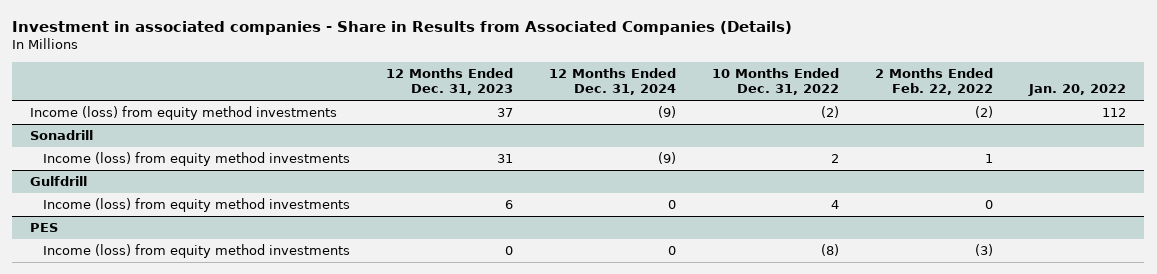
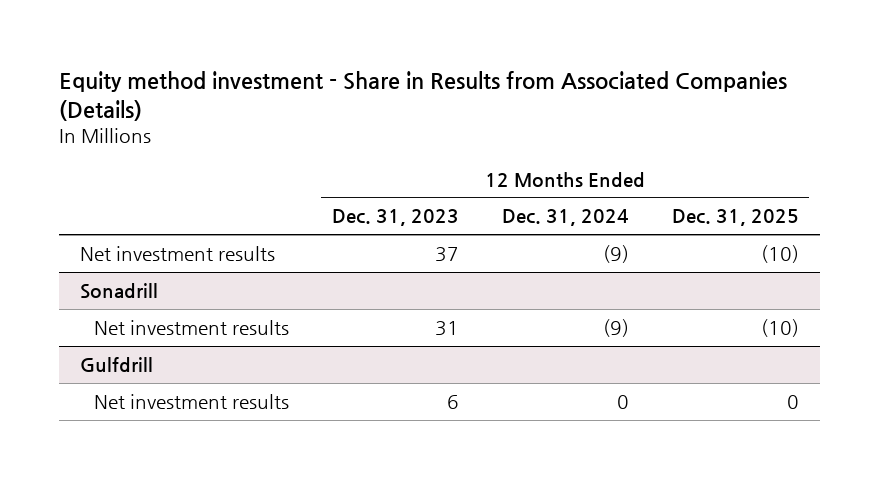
[12,21,793,36] Investment in associated companies - Share in Results from Associated Companies (Details) -> [58,70,787,121] Equity method investment - Share in Results from Associated Companies (Details)
[712,68,840,96] 10 Months Ended Dec. 31, 2022 -> none
[875,68,994,96] 2 Months Ended Feb. 22, 2022 -> none
[1028,84,1127,97] Jan. 20, 2022 -> none
none -> [671,209,799,227] Dec. 31, 2025
[30,106,338,121] Income (loss) from equity method investments -> [80,245,276,261] Net investment results
[43,152,351,167] Income (loss) from equity method investments -> [93,319,289,335] Net investment results
[30,223,59,233] PES -> none
[43,244,351,259] Income (loss) from equity method investments -> none
[43,198,351,213] Income (loss) from equity method investments -> [93,393,289,409] Net investment results

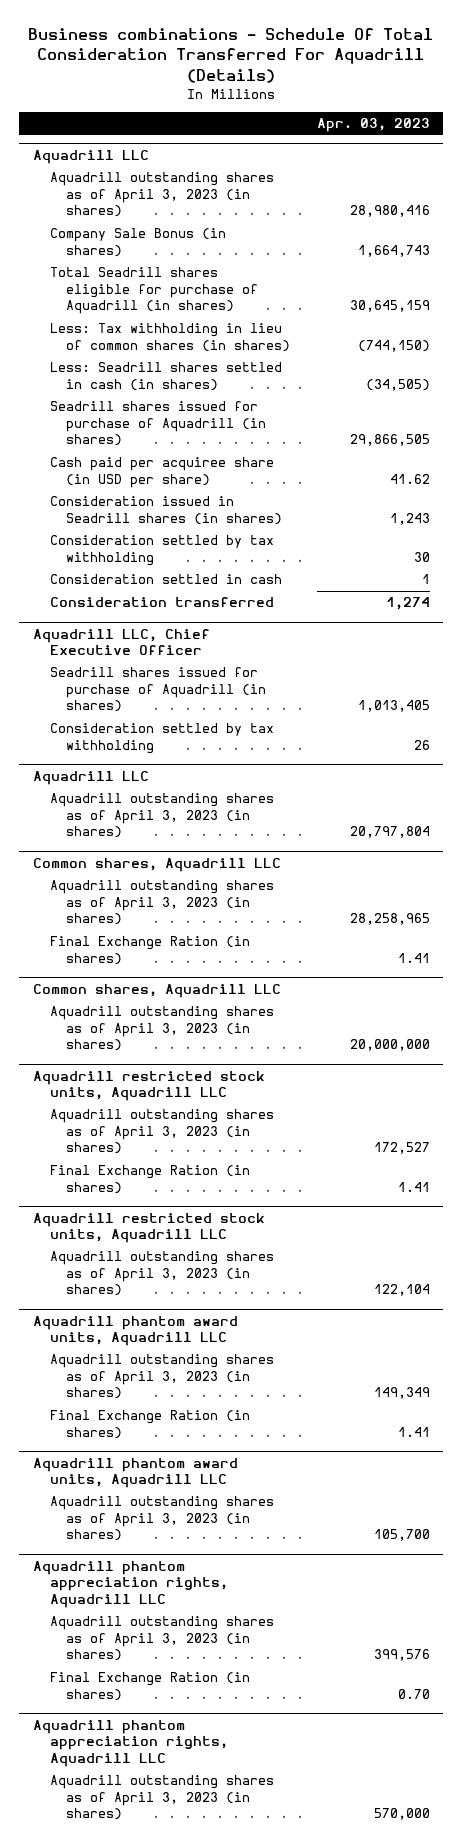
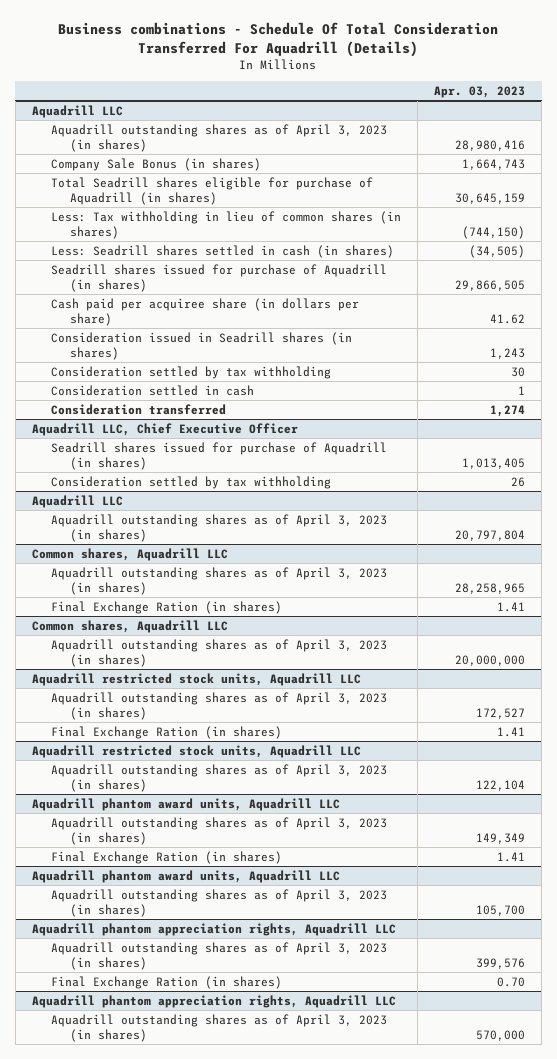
[49,457,274,488] Cash paid per acquiree share (in USD per share) -> [50,297,359,326] Cash paid per acquiree share (in dollars per share)

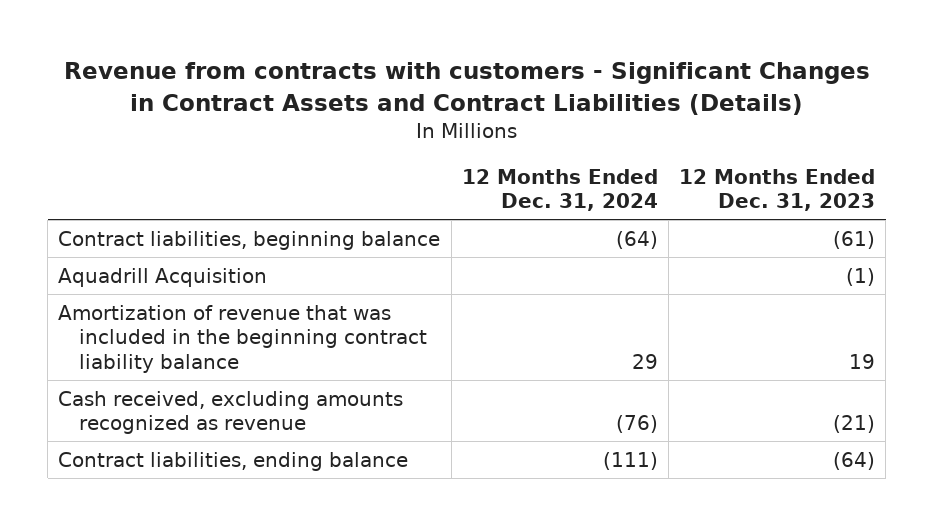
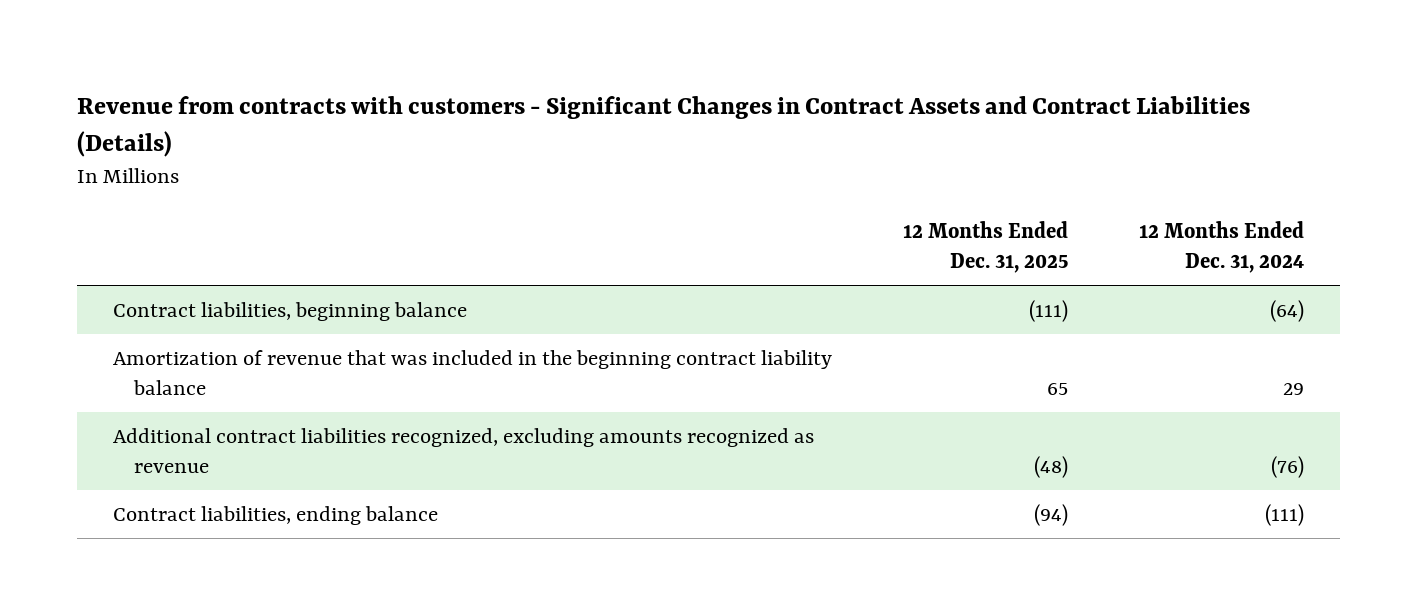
[679,168,876,212] 12 Months Ended Dec. 31, 2023 -> none
none -> [902,220,1068,273] 12 Months Ended Dec. 31, 2025
[58,267,268,287] Aquadrill Acquisition -> none
[58,390,404,435] Cash received, excluding amounts recognized as revenue -> [112,427,814,473] Additional contract liabilities recognized, excluding amounts recognized as revenue

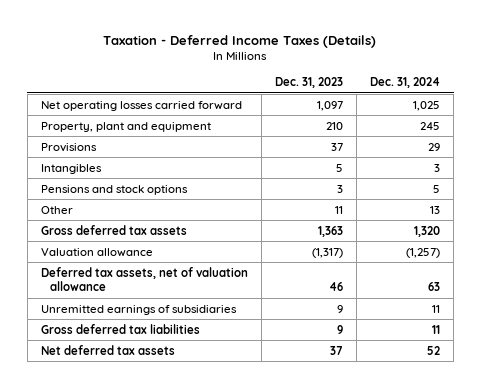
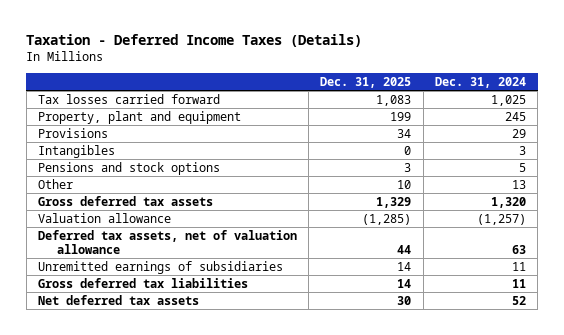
[274,76,343,88] Dec. 31, 2023 -> none
none -> [320,77,412,89] Dec. 31, 2025
[40,100,242,111] Net operating losses carried forward -> [37,93,220,104] Tax losses carried forward

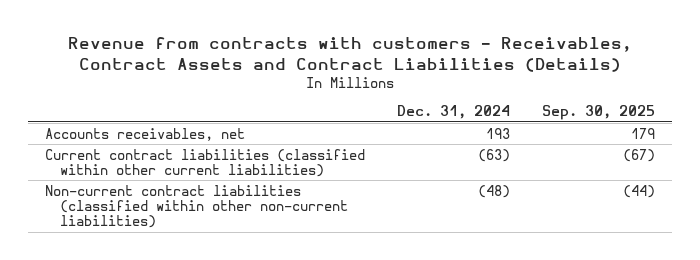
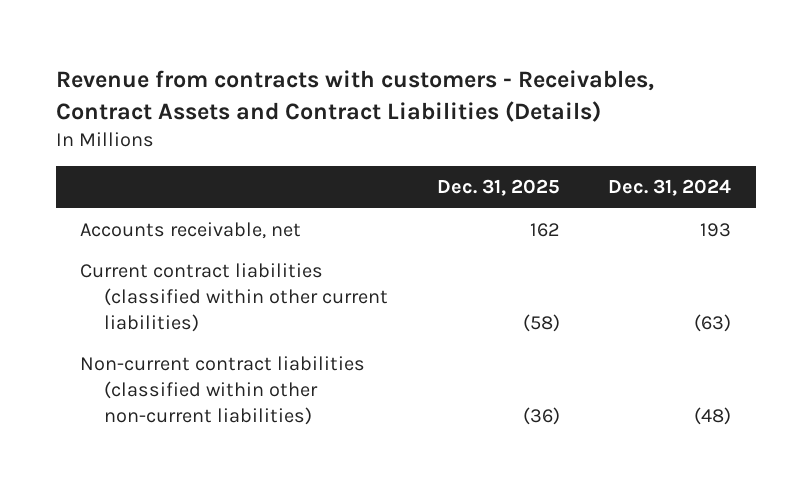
[542,105,656,121] Sep. 30, 2025 -> none
none -> [436,179,560,197] Dec. 31, 2025
[44,127,245,141] Accounts receivables, net -> [80,222,302,240] Accounts receivable, net

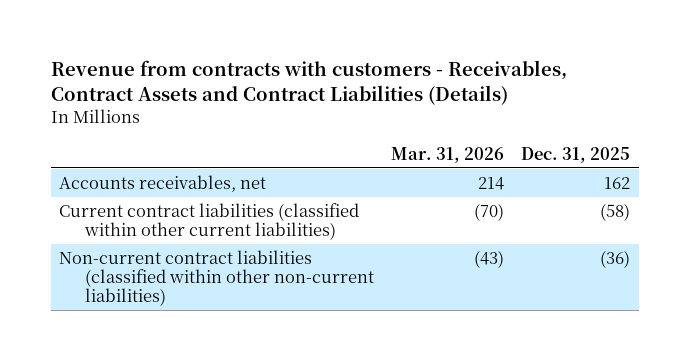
[608,179,732,197] Dec. 31, 2024 -> none
none -> [391,146,505,163] Mar. 31, 2026
[80,222,302,240] Accounts receivable, net -> [59,174,267,192] Accounts receivables, net

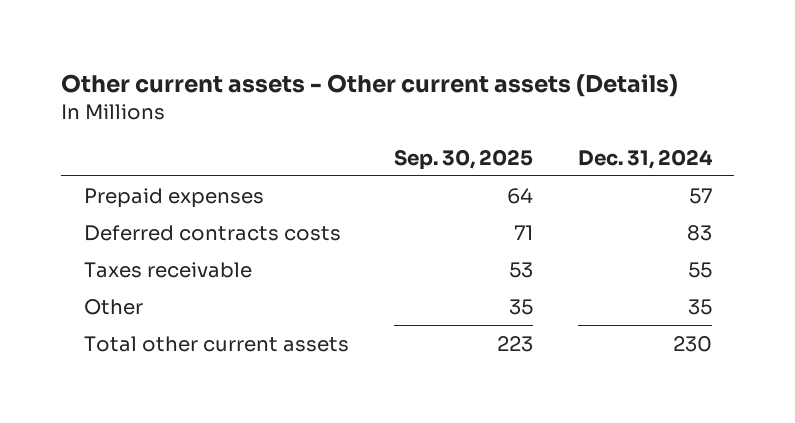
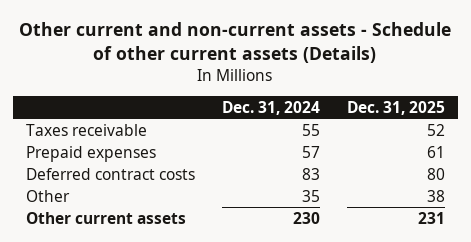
[61,74,679,98] Other current assets - Other current assets (Details) -> [19,22,452,64] Other current and non-current assets - Schedule of other current assets (Details)
[393,148,533,170] Sep. 30, 2025 -> none
none -> [346,100,445,115] Dec. 31, 2025
[83,224,341,241] Deferred contracts costs -> none
[83,187,264,208] Prepaid expenses -> [26,145,157,162] Prepaid expenses
none -> [26,167,196,180] Deferred contract costs
[83,335,349,352] Total other current assets -> [26,211,187,224] Other current assets

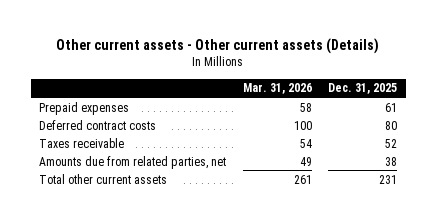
[19,22,452,64] Other current and non-current assets - Schedule of other current assets (Details) -> [56,37,380,54] Other current assets - Other current assets (Details)
[221,100,320,115] Dec. 31, 2024 -> none
none -> [242,83,312,95] Mar. 31, 2026
[26,123,148,136] Taxes receivable -> [39,137,125,148] Taxes receivable
[26,189,71,202] Other -> [39,155,227,169] Amounts due from related parties, net
[26,211,187,224] Other current assets -> [39,173,168,184] Total other current assets

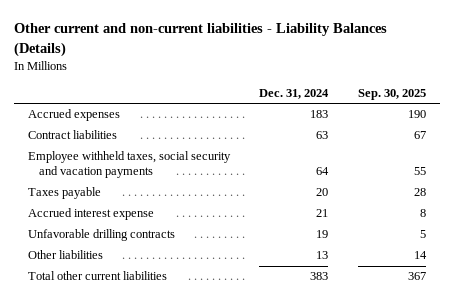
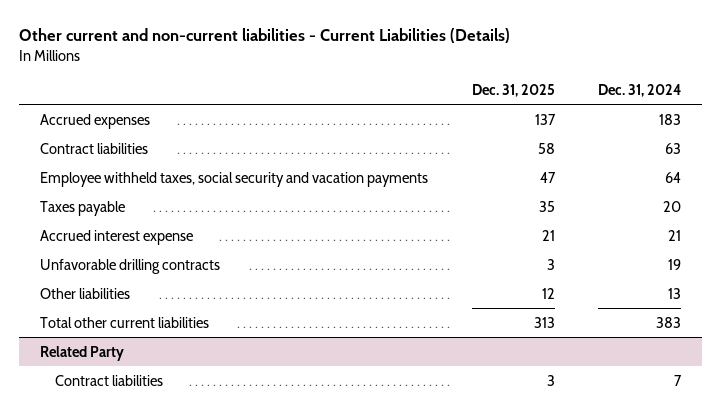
[13,23,387,57] Other current and non-current liabilities - Liability Balances (Details) -> [18,28,510,44] Other current and non-current liabilities - Current Liabilities (Details)
[357,88,426,100] Sep. 30, 2025 -> none
none -> [471,83,555,97] Dec. 31, 2025
none -> [40,345,125,361] Related Party
none -> [54,374,163,386] Contract liabilities

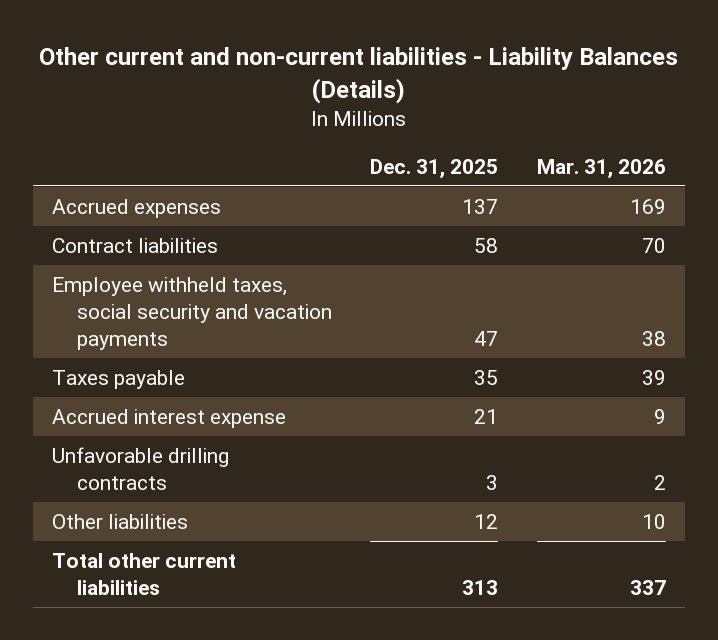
[18,28,510,44] Other current and non-current liabilities - Current Liabilities (Details) -> [39,47,679,104] Other current and non-current liabilities - Liability Balances (Details)
[597,83,681,97] Dec. 31, 2024 -> none
none -> [537,158,667,179] Mar. 31, 2026
[40,345,125,361] Related Party -> none
[54,374,163,386] Contract liabilities -> none

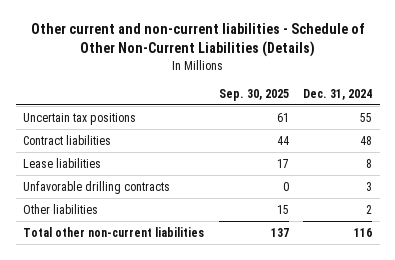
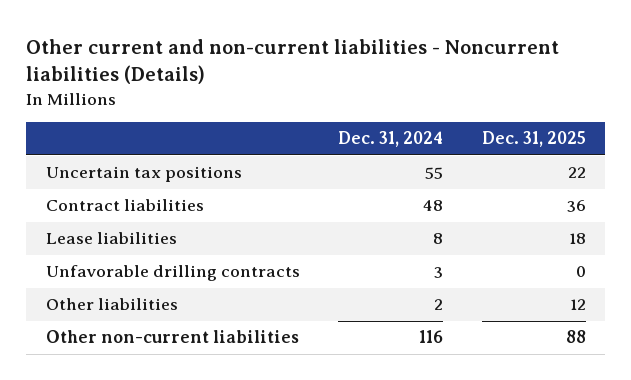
[30,23,365,58] Other current and non-current liabilities - Schedule of Other Non-Current Liabilities (Details) -> [26,38,560,84] Other current and non-current liabilities - Noncurrent liabilities (Details)
[218,88,289,101] Sep. 30, 2025 -> none
none -> [481,131,586,148] Dec. 31, 2025
[22,226,204,237] Total other non-current liabilities -> [45,330,299,344] Other non-current liabilities

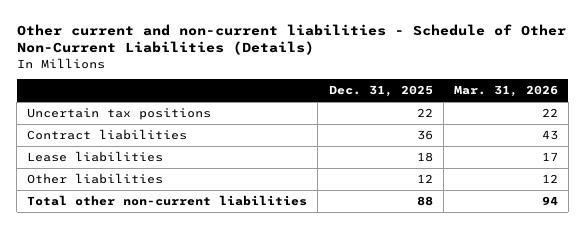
[26,38,560,84] Other current and non-current liabilities - Noncurrent liabilities (Details) -> [16,23,566,56] Other current and non-current liabilities - Schedule of Other Non-Current Liabilities (Details)
[338,131,444,148] Dec. 31, 2024 -> none
none -> [453,85,558,98] Mar. 31, 2026
[45,265,300,282] Unfavorable drilling contracts -> none
[45,330,299,344] Other non-current liabilities -> [27,194,308,206] Total other non-current liabilities

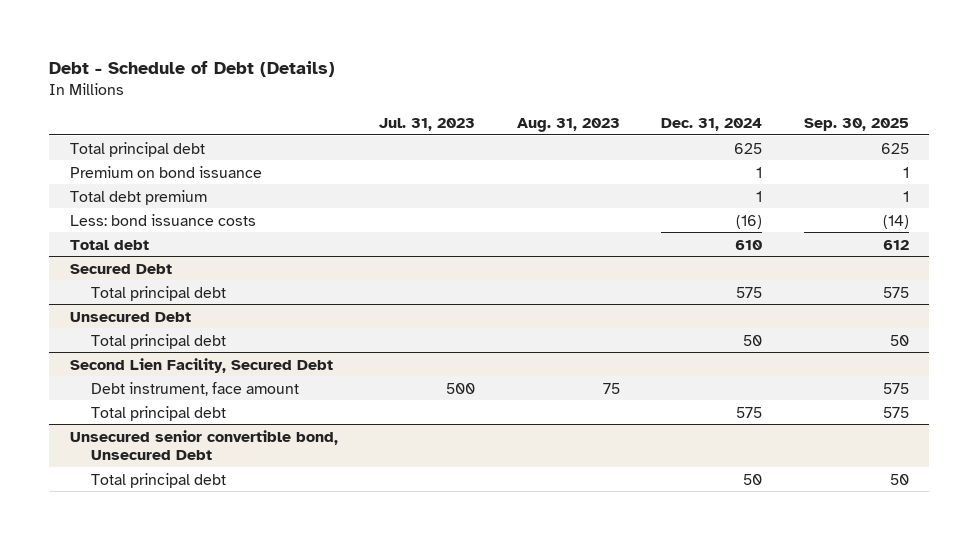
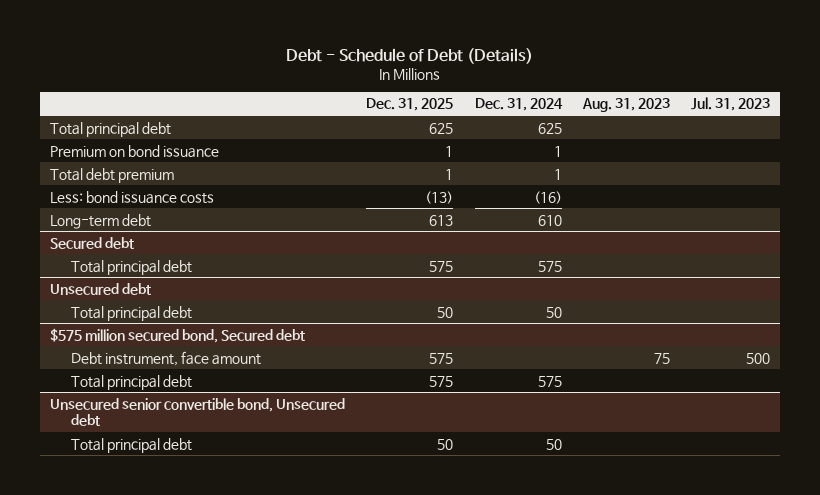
[803,117,909,131] Sep. 30, 2025 -> none
none -> [366,98,454,112] Dec. 31, 2025
[69,239,149,250] Total debt -> [50,213,152,229] Long-term debt
[69,263,172,274] Secured Debt -> [50,236,135,249] Secured debt
[69,311,191,322] Unsecured Debt -> [50,282,152,295] Unsecured debt
[69,357,333,373] Second Lien Facility, Secured Debt -> none
none -> [50,327,306,343] $575 million secured bond, Secured debt
[69,429,338,461] Unsecured senior convertible bond, Unsecured Debt -> [50,397,346,426] Unsecured senior convertible bond, Unsecured debt

